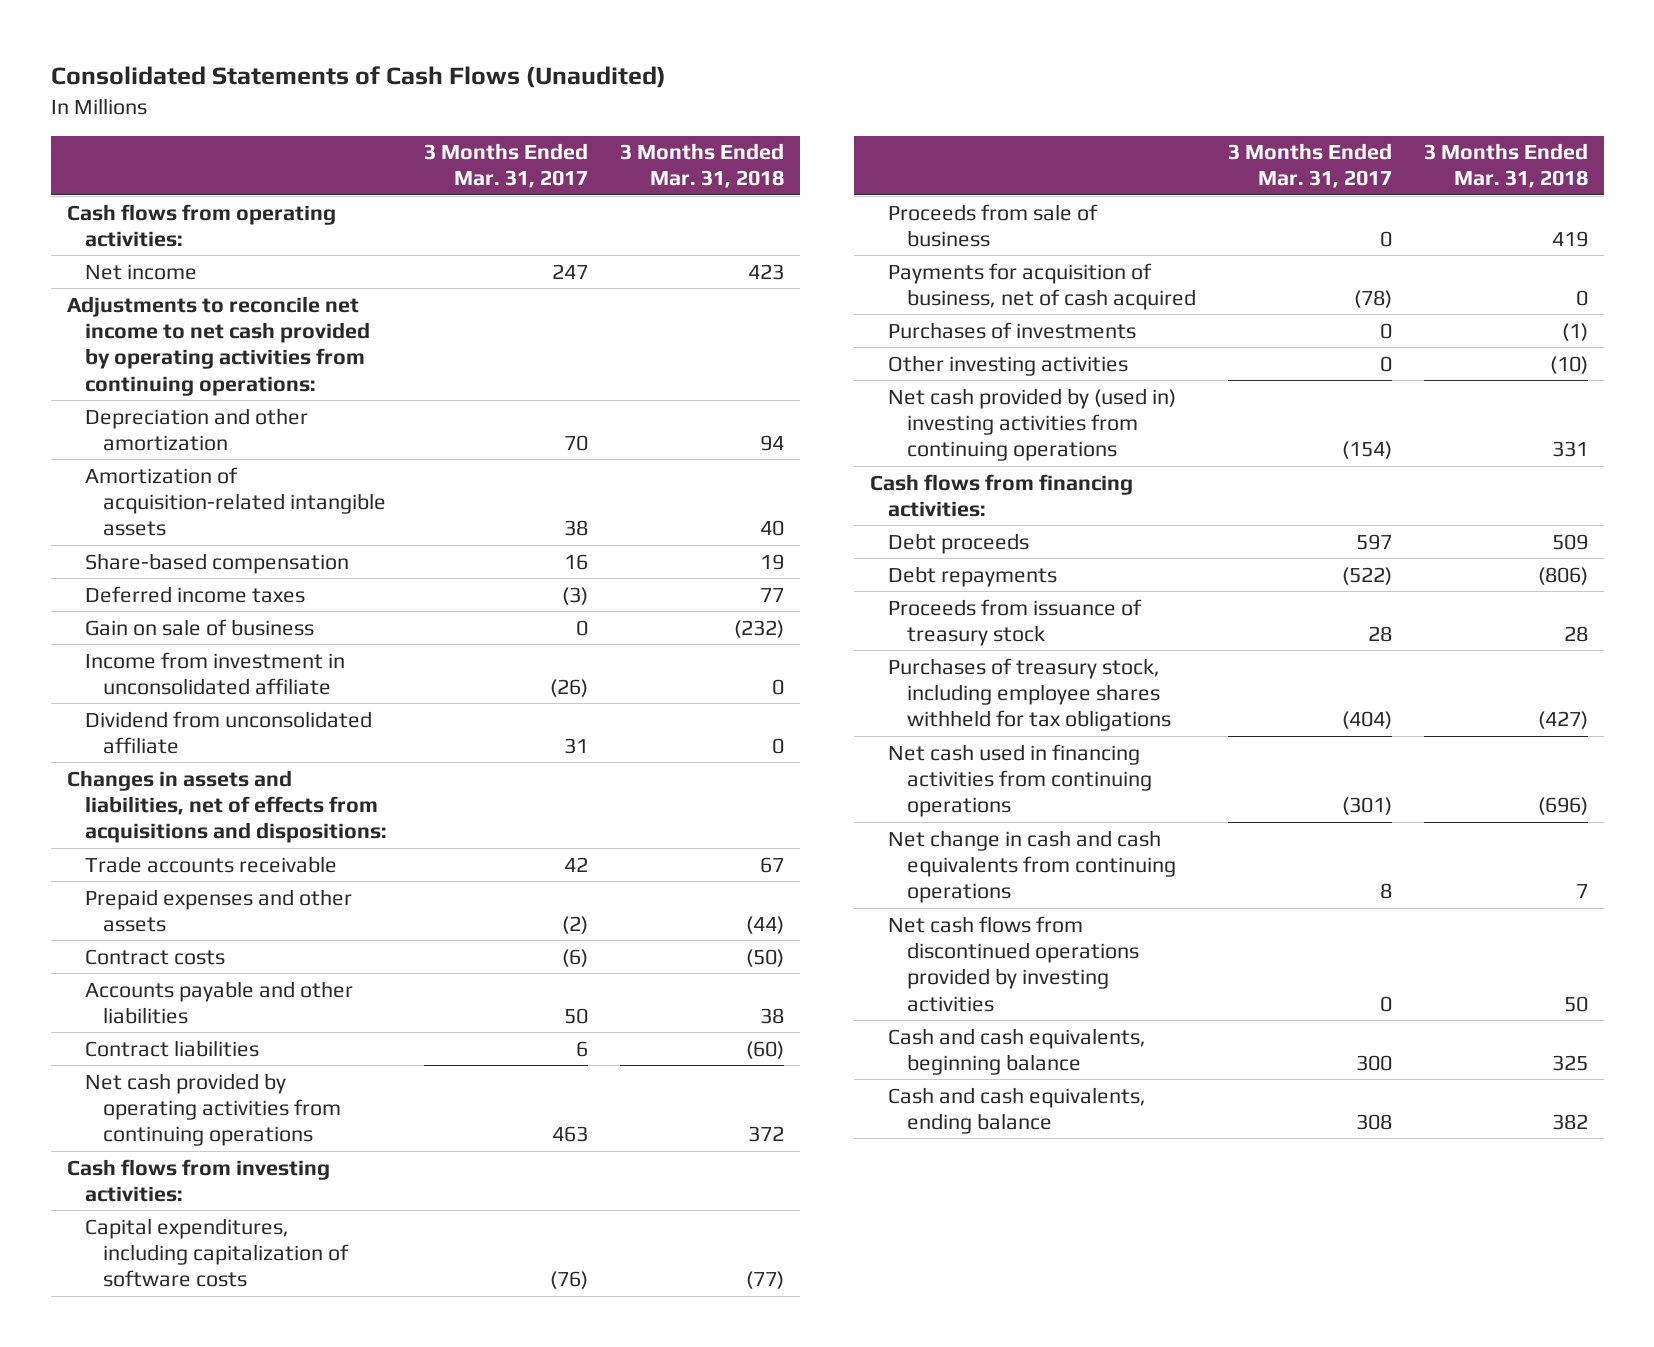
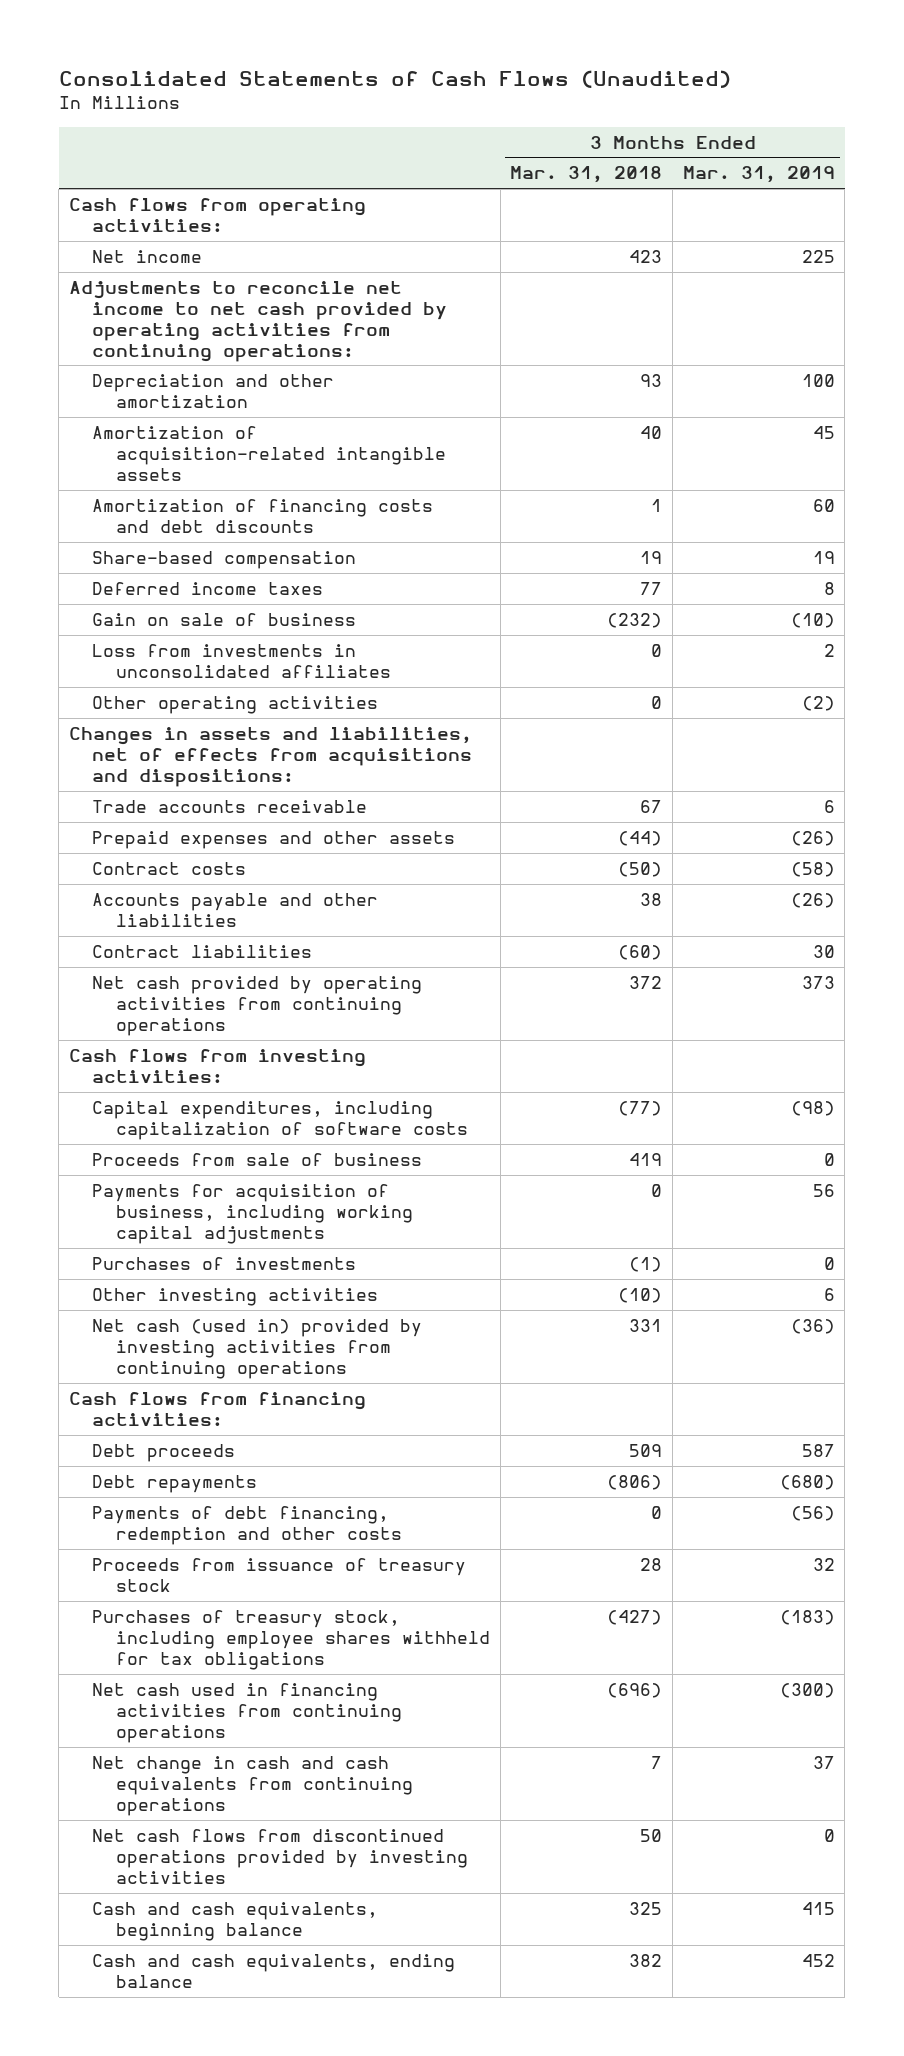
[424,143,589,189] 3 Months Ended Mar. 31, 2017 -> none
none -> [682,166,835,184] Mar. 31, 2019
[760,434,785,451] 94 -> [640,373,663,387] 93
none -> [92,498,434,533] Amortization of financing costs and debt discounts
[84,710,372,754] Dividend from unconsolidated affiliate -> none
[84,651,345,695] Income from investment in unconsolidated affiliate -> [92,643,391,678] Loss from investments in unconsolidated affiliates
none -> [92,695,379,714] Other operating activities
[888,262,1196,310] Payments for acquisition of business, net of cash acquired -> [92,1183,413,1244] Payments for acquisition of business, including working capital adjustments
[888,387,1177,462] Net cash provided by (used in) investing activities from continuing operations -> [92,1318,423,1379] Net cash (used in) provided by investing activities from continuing operations
none -> [92,1505,402,1545] Payments of debt financing, redemption and other costs

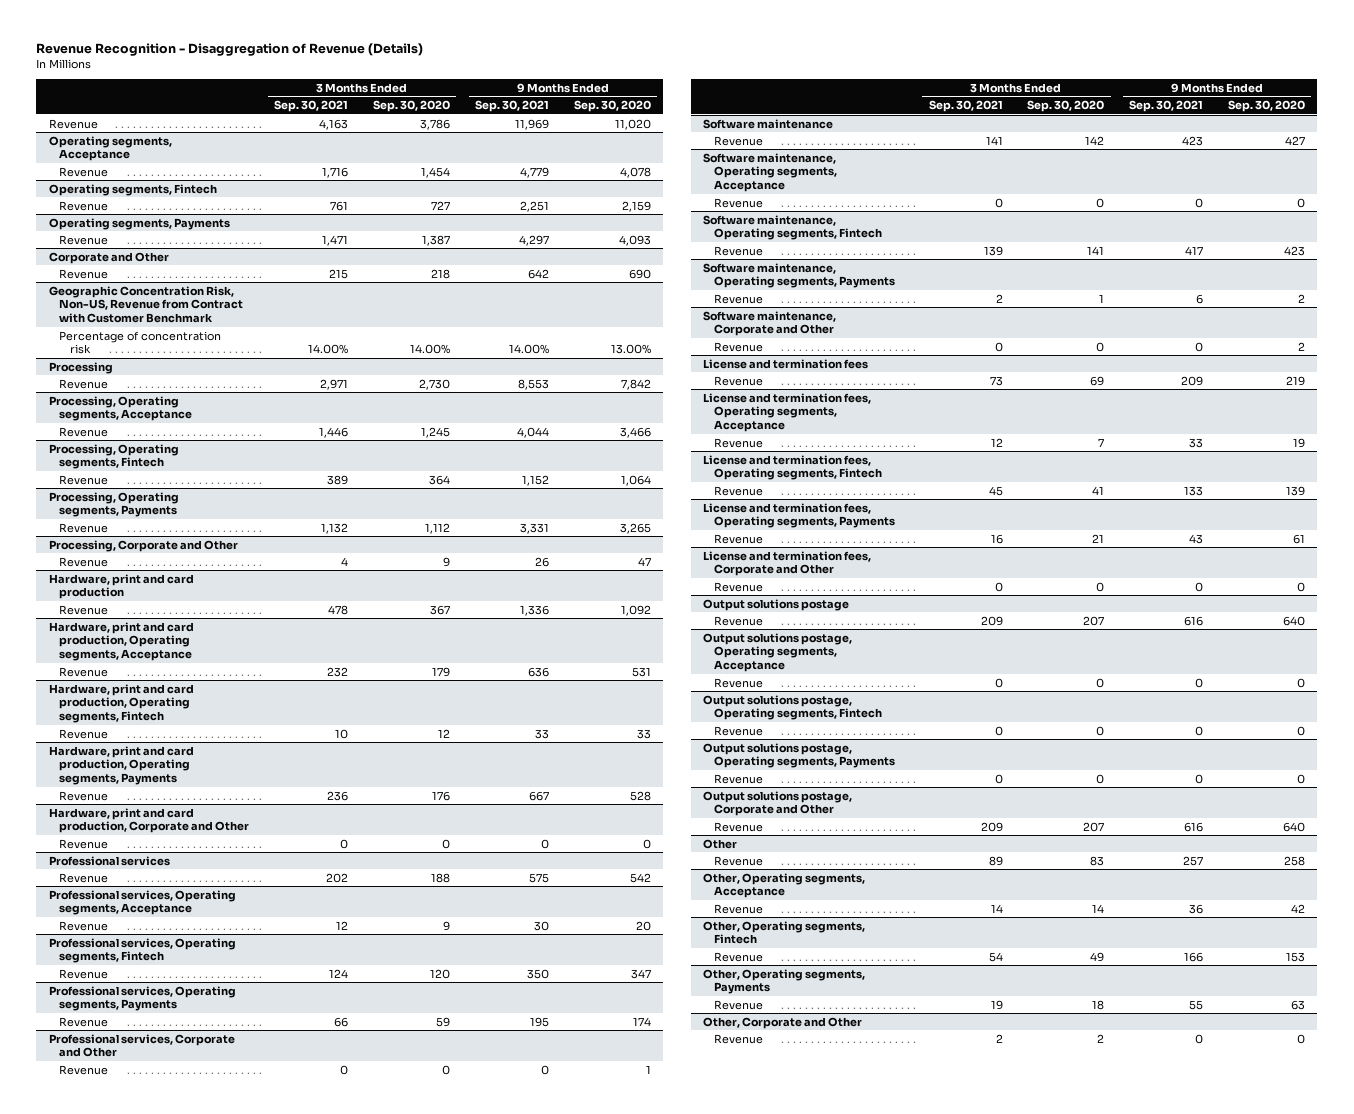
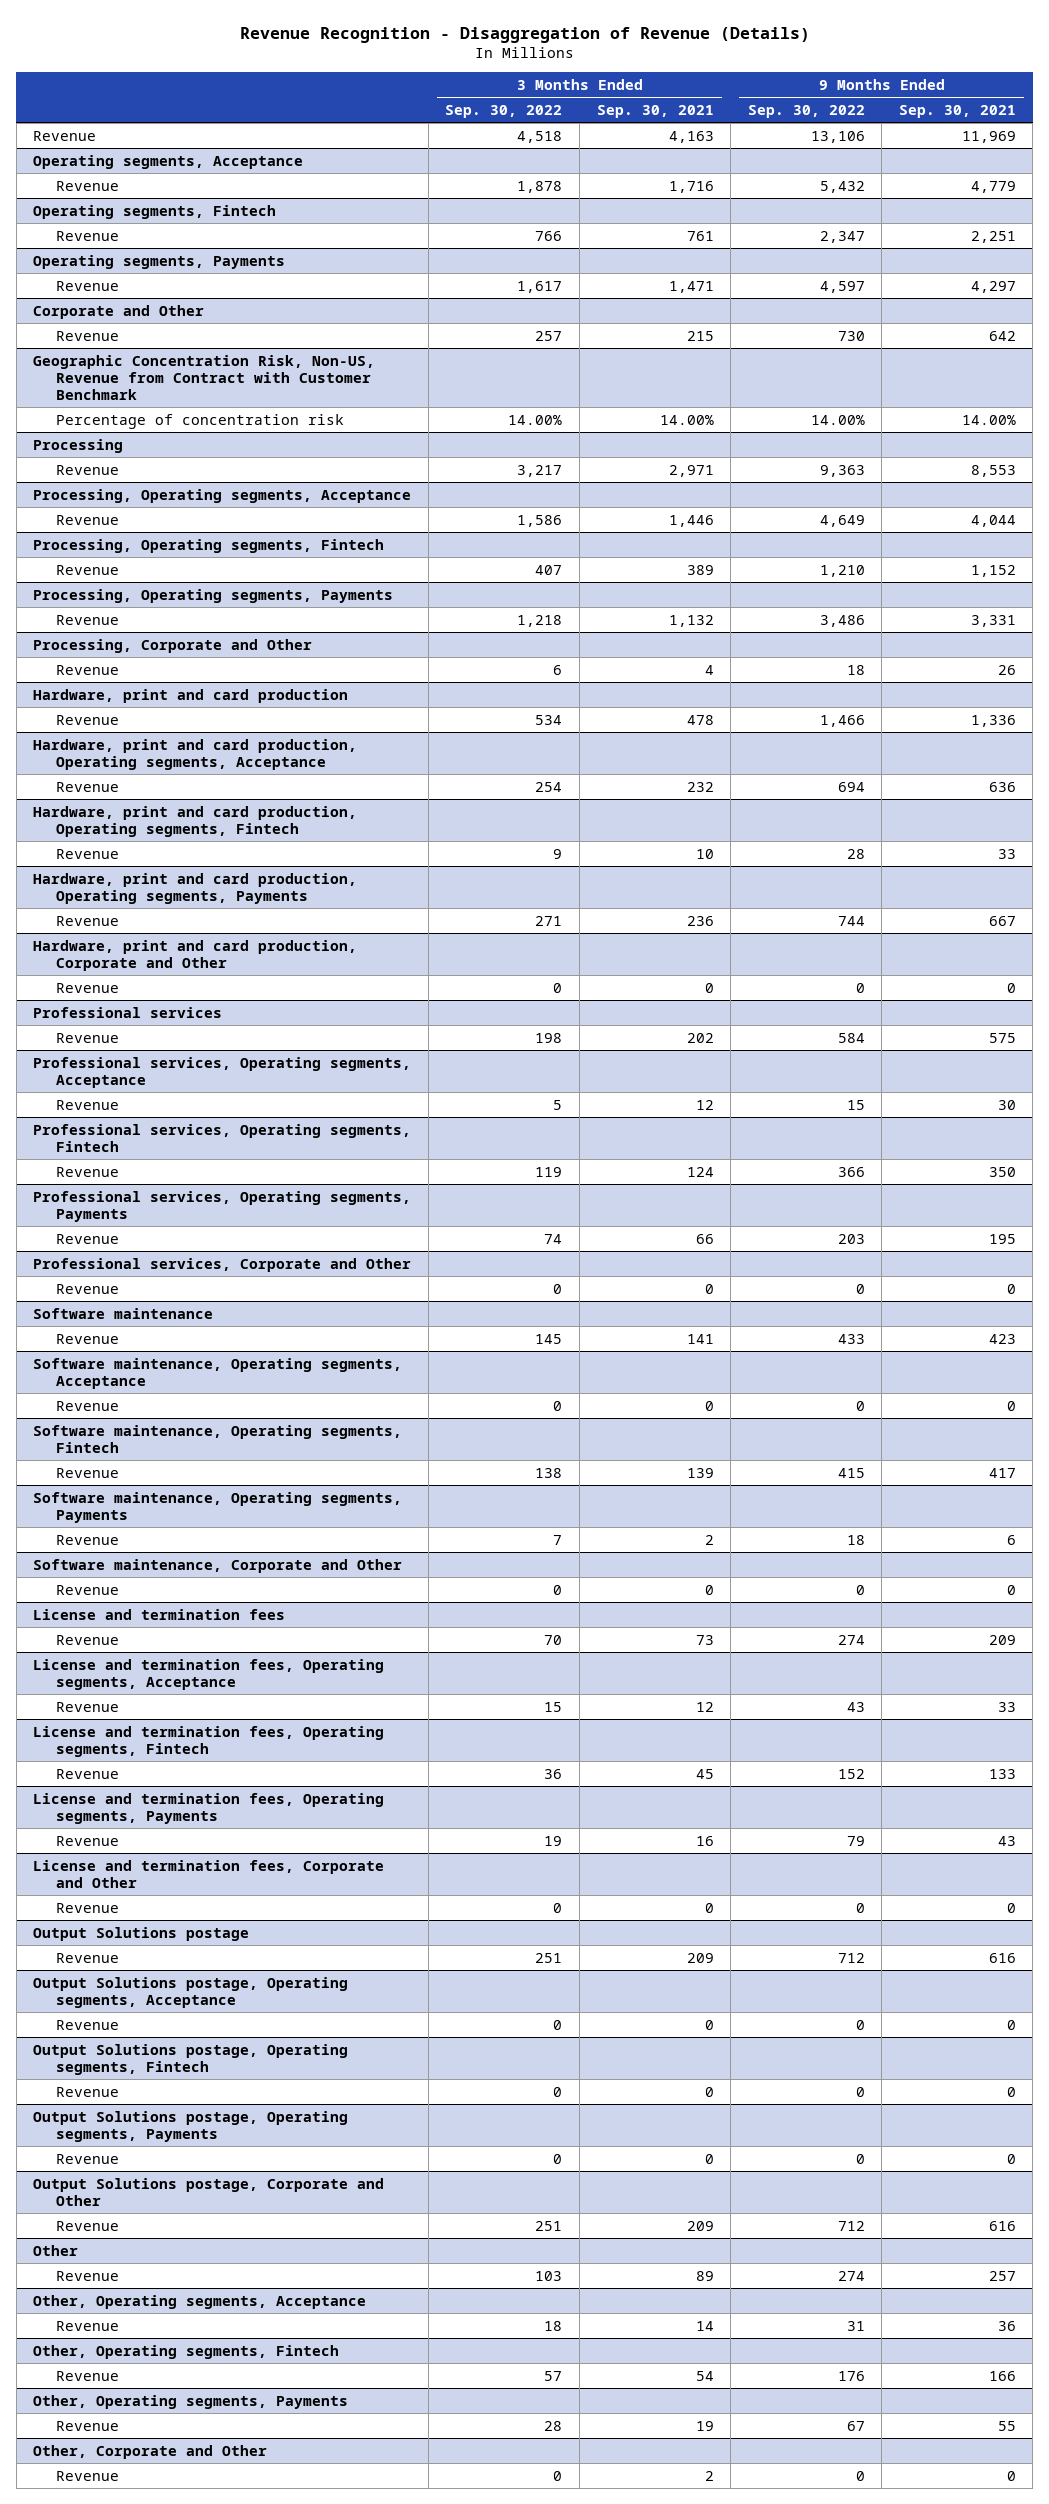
[372,100,450,113] Sep. 30, 2020 -> none
[573,100,651,113] Sep. 30, 2020 -> none
none -> [445,105,563,119] Sep. 30, 2022
none -> [747,105,865,119] Sep. 30, 2022
[703,598,850,611] Output solutions postage -> [33,1926,250,1941] Output Solutions postage
[703,632,853,673] Output solutions postage, Operating segments, Acceptance -> [33,1976,349,2008] Output Solutions postage, Operating segments, Acceptance
[703,694,882,721] Output solutions postage, Operating segments, Fintech -> [33,2043,349,2075] Output Solutions postage, Operating segments, Fintech
[703,742,895,769] Output solutions postage, Operating segments, Payments -> [33,2110,349,2142] Output Solutions postage, Operating segments, Payments
[703,790,853,817] Output solutions postage, Corporate and Other -> [33,2177,385,2206] Output Solutions postage, Corporate and Other

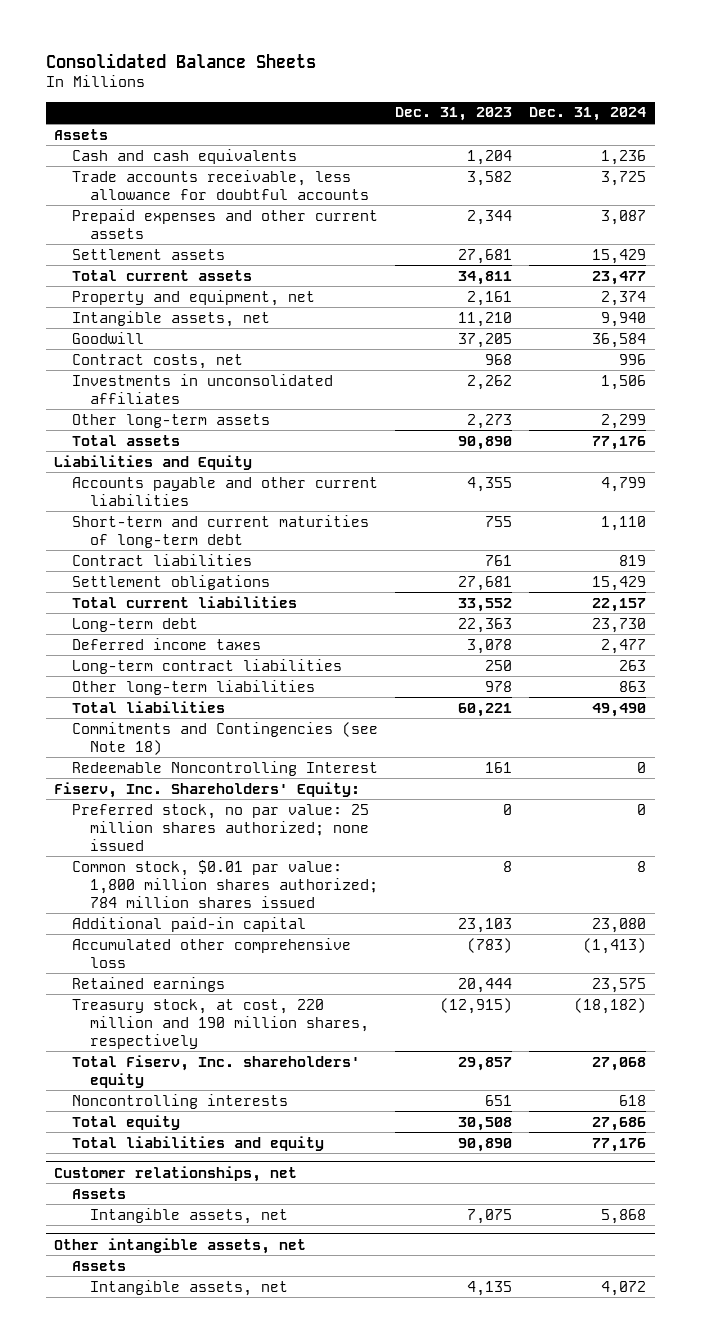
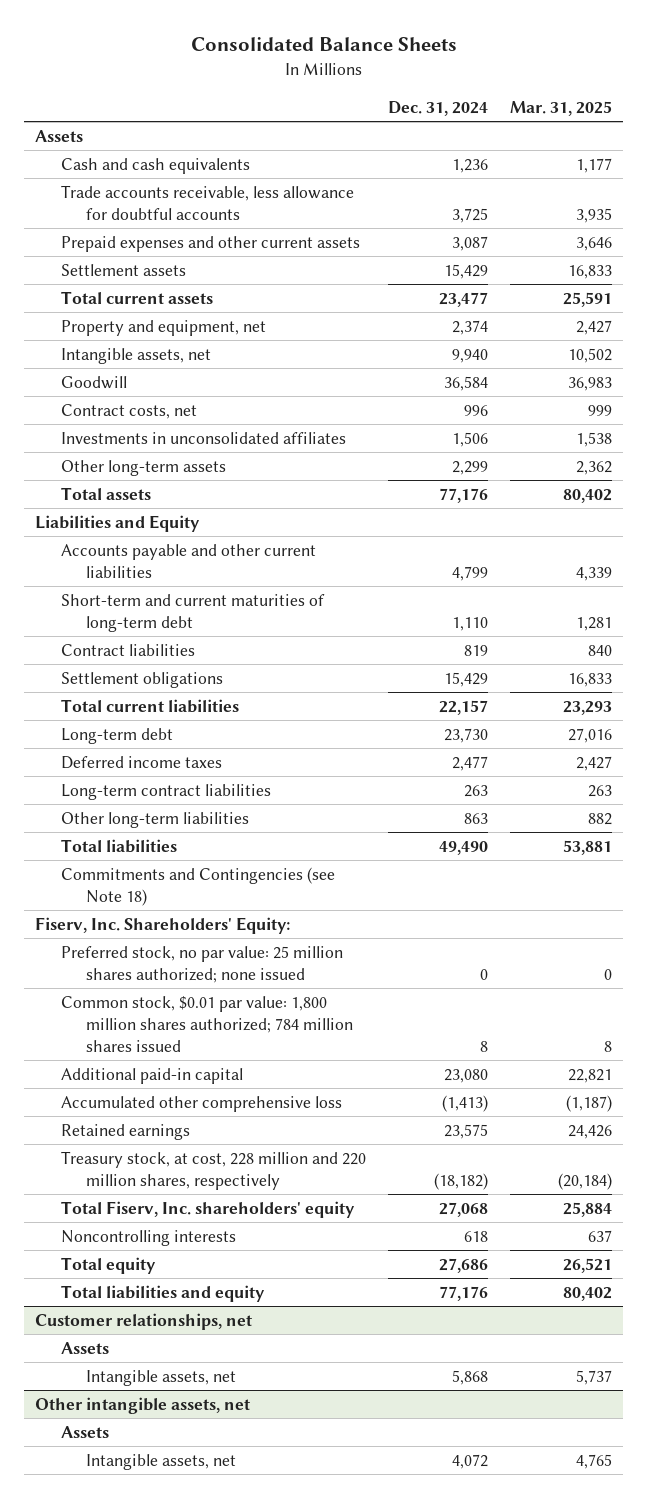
[395,107,513,122] Dec. 31, 2023 -> none
none -> [510,100,613,116] Mar. 31, 2025
[72,760,379,776] Redeemable Noncontrolling Interest -> none
[72,998,370,1049] Treasury stock, at cost, 220 million and 190 million shares, respectively -> [60,1150,366,1190] Treasury stock, at cost, 228 million and 220 million shares, respectively

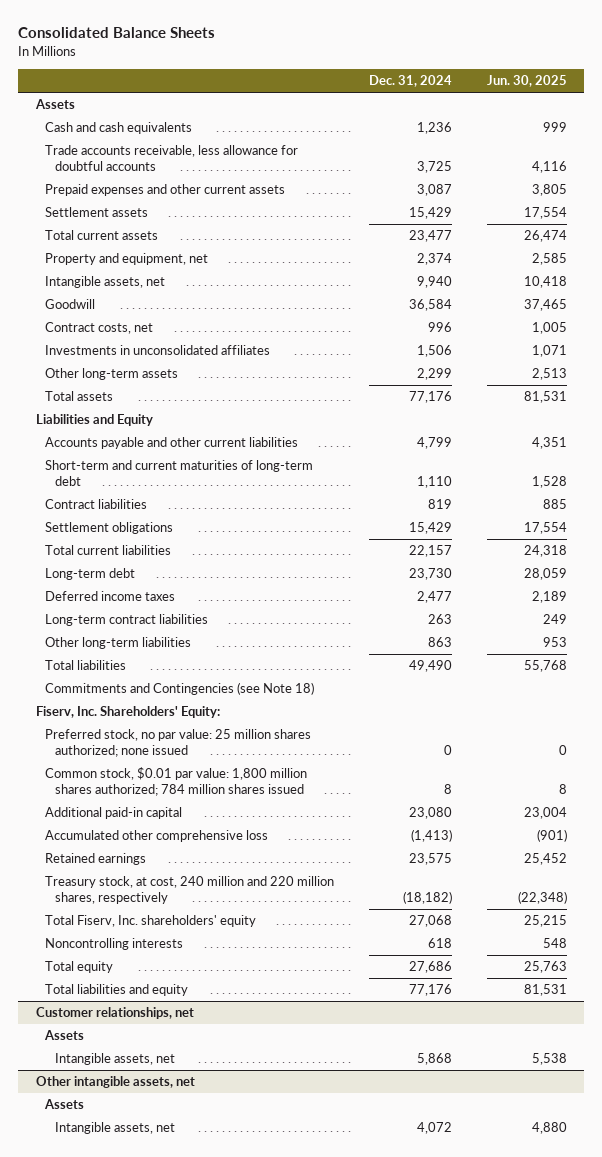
[510,100,613,116] Mar. 31, 2025 -> none
none -> [486,75,567,88] Jun. 30, 2025
[60,1150,366,1190] Treasury stock, at cost, 228 million and 220 million shares, respectively -> [45,876,335,904] Treasury stock, at cost, 240 million and 220 million shares, respectively

